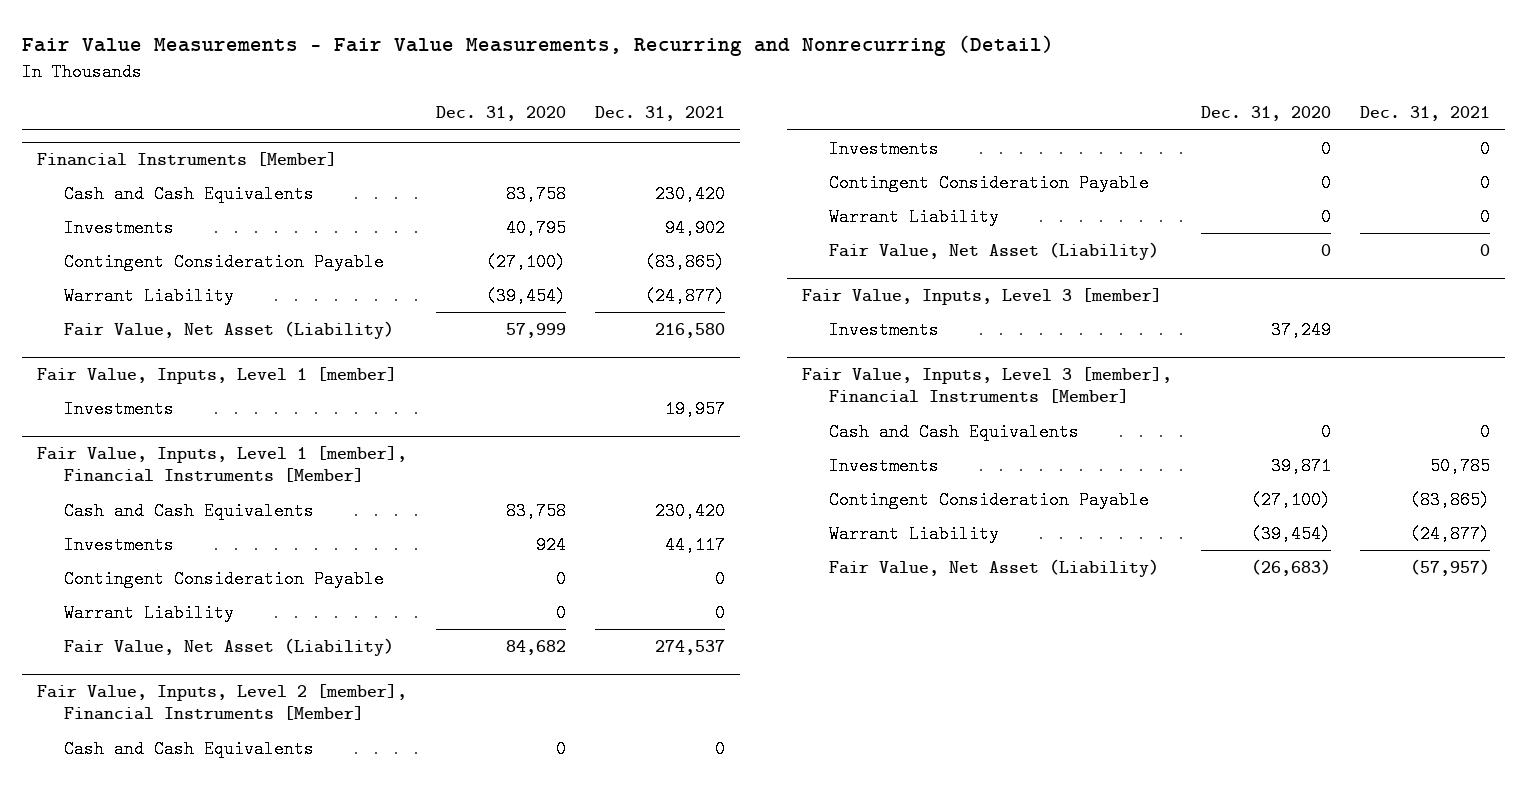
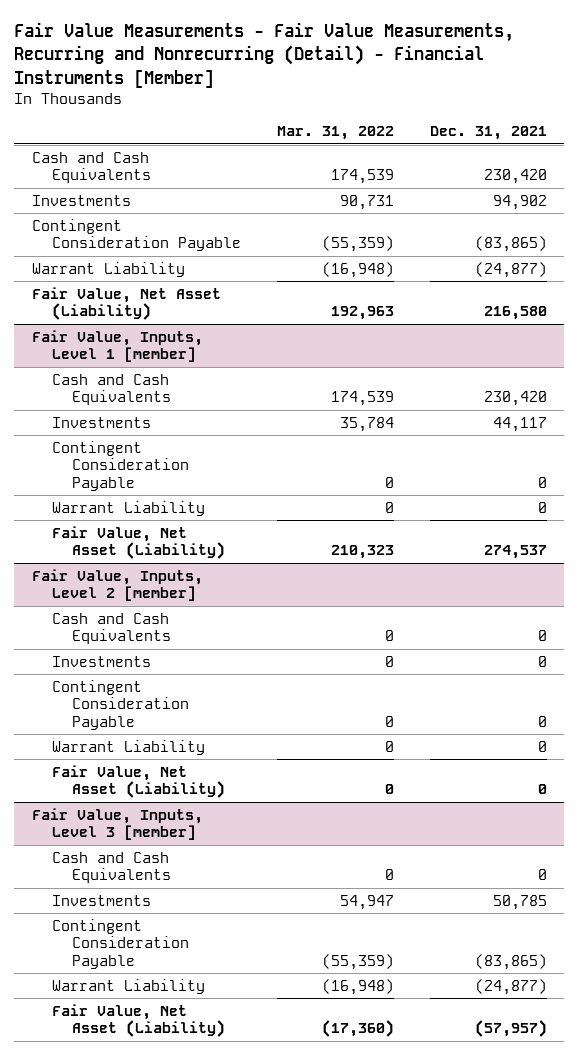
[22,35,1055,57] Fair Value Measurements - Fair Value Measurements, Recurring and Nonrecurring (Detail) -> [14,22,515,88] Fair Value Measurements - Fair Value Measurements, Recurring and Nonrecurring (Detail) - Financial Instruments [Member]
[436,106,567,122] Dec. 31, 2020 -> none
none -> [276,126,394,141] Mar. 31, 2022
[36,152,337,167] Financial Instruments [Member] -> none
[63,399,174,418] Investments -> none
[36,446,407,483] Fair Value, Inputs, Level 1 [member], Financial Instruments [Member] -> none
[36,684,407,721] Fair Value, Inputs, Level 2 [member], Financial Instruments [Member] -> [32,568,204,602] Fair Value, Inputs, Level 2 [member]
[828,320,939,339] Investments -> none
[801,367,1172,404] Fair Value, Inputs, Level 3 [member], Financial Instruments [Member] -> none

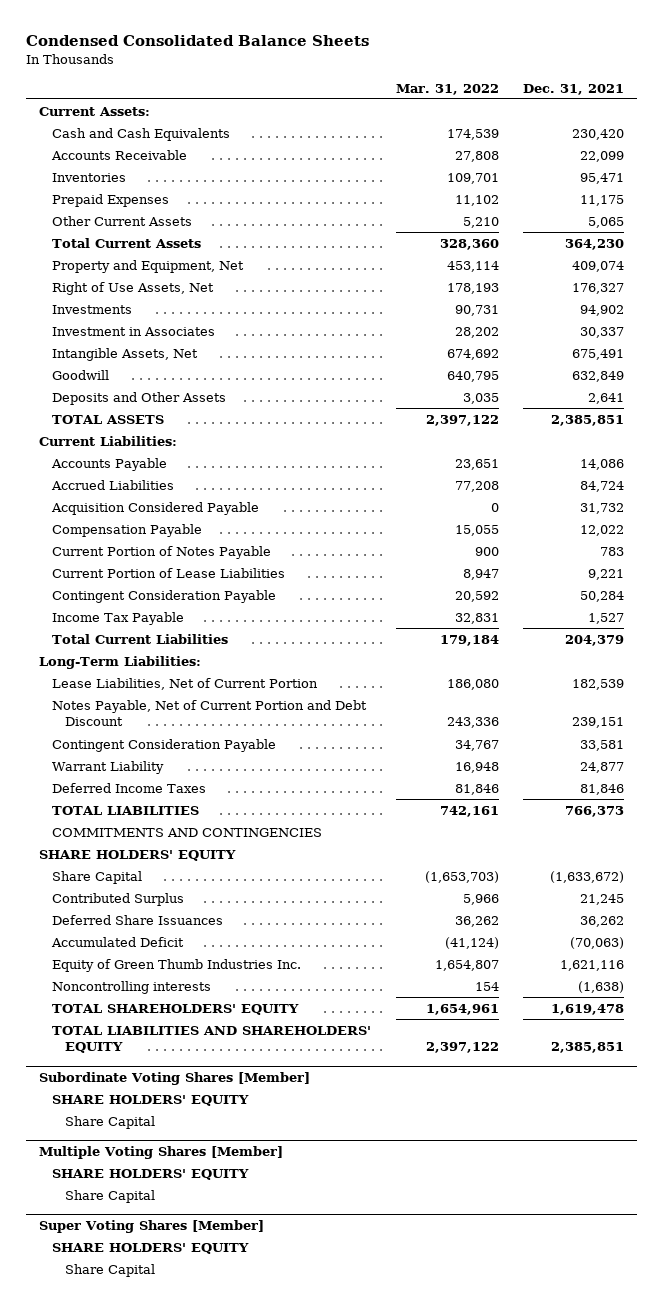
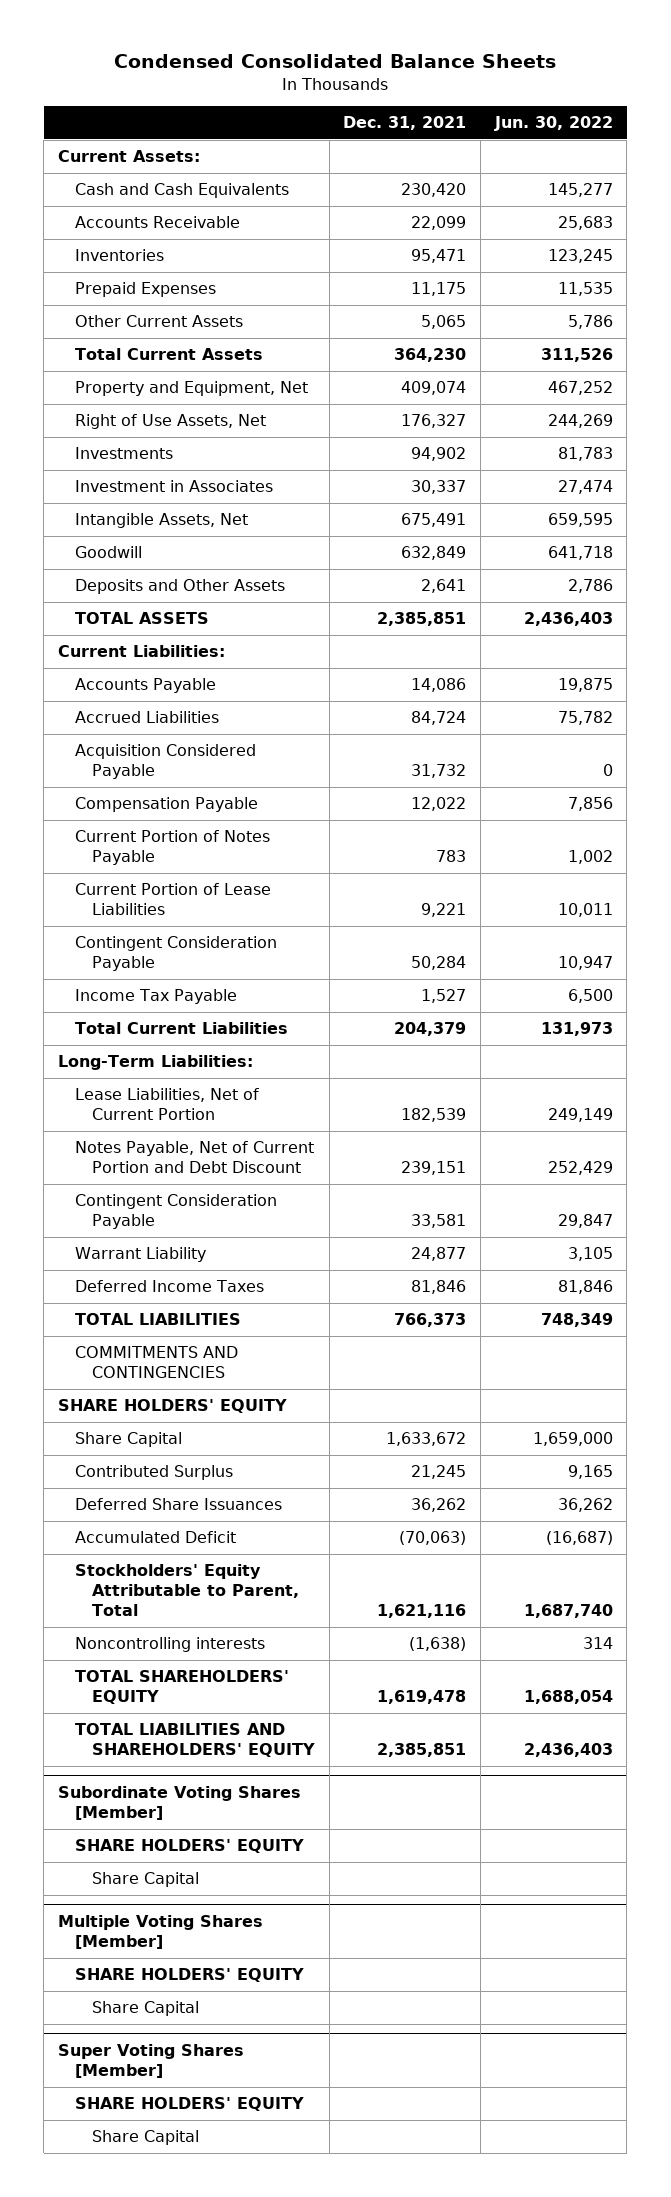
[395,83,499,95] Mar. 31, 2022 -> none
none -> [493,116,613,132] Jun. 30, 2022
[550,870,625,883] (1,633,672) -> [386,1432,467,1447] 1,633,672
[52,958,302,972] Equity of Green Thumb Industries Inc. -> [74,1564,300,1617] Stockholders' Equity Attributable to Parent, Total

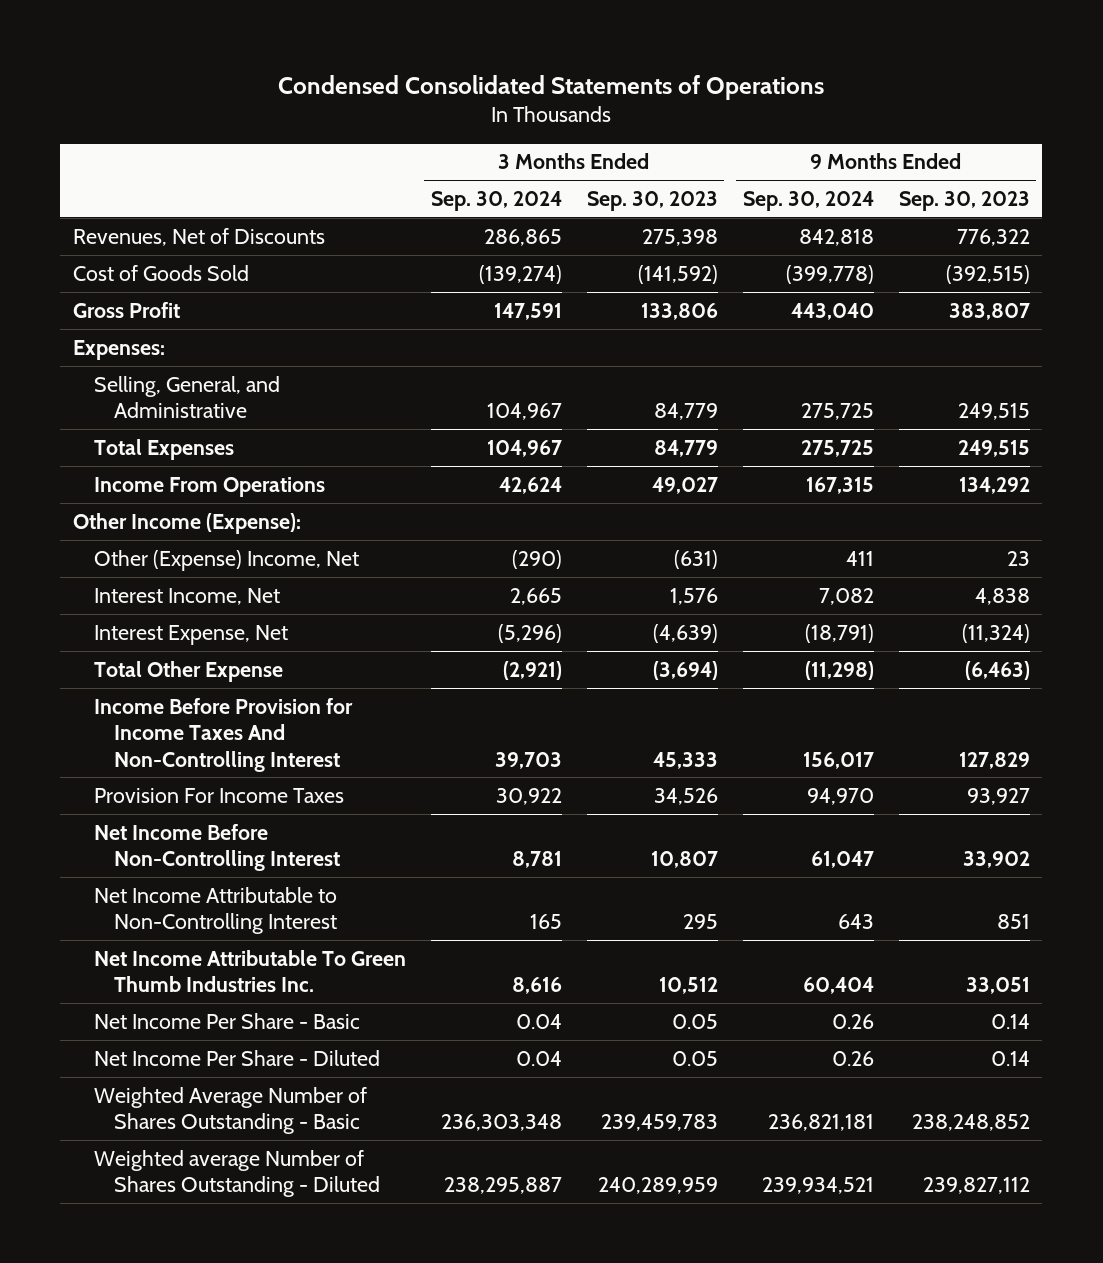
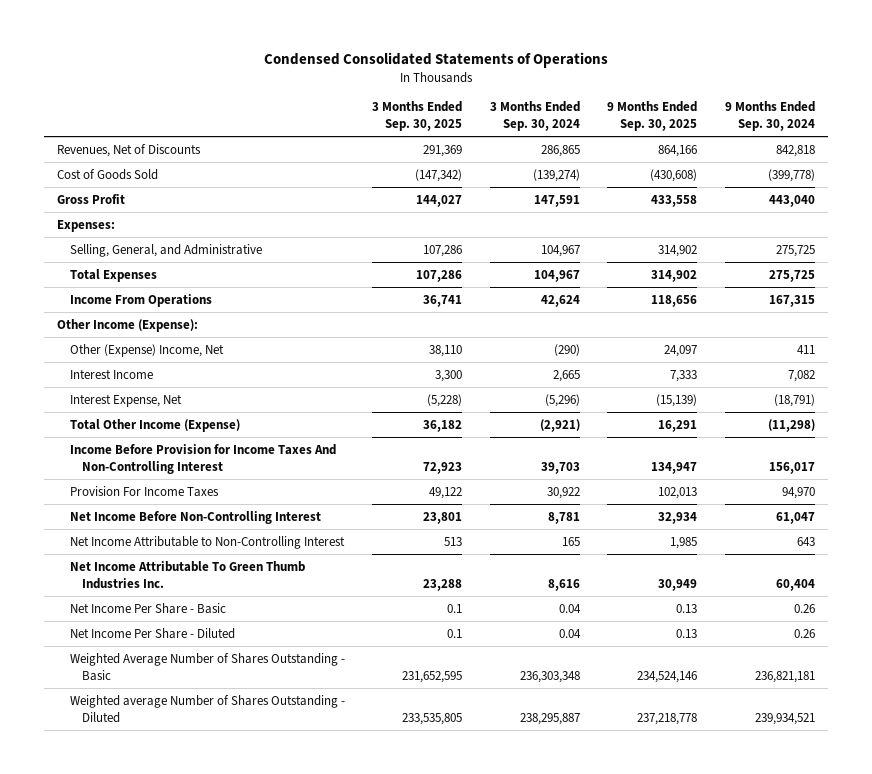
[586,190,718,211] Sep. 30, 2023 -> none
[898,190,1030,211] Sep. 30, 2023 -> none
none -> [372,101,463,132] 3 Months Ended Sep. 30, 2025
none -> [607,101,698,132] 9 Months Ended Sep. 30, 2025
[93,587,280,605] Interest Income, Net -> [69,368,153,379] Interest Income
[93,660,283,682] Total Other Expense -> [69,418,240,432] Total Other Income (Expense)

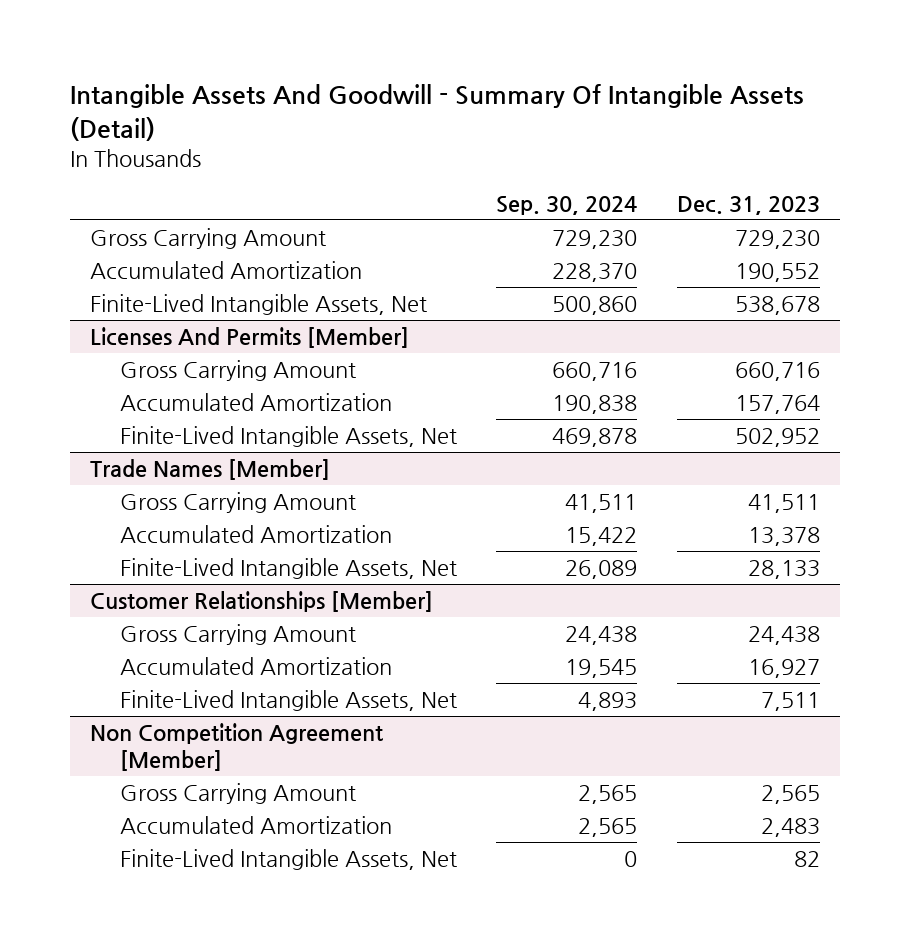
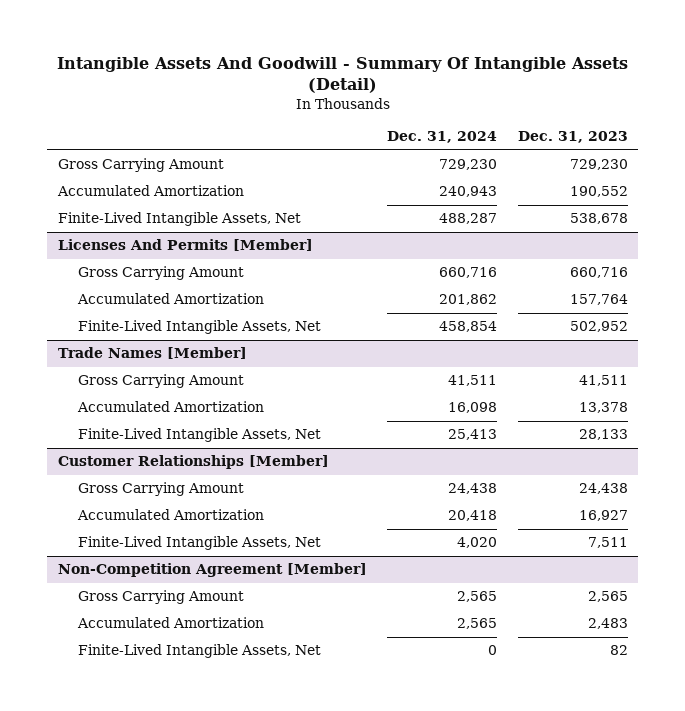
[496,195,638,215] Sep. 30, 2024 -> none
none -> [387,131,498,144] Dec. 31, 2024
[90,722,384,771] Non Competition Agreement [Member] -> [57,563,367,578] Non-Competition Agreement [Member]

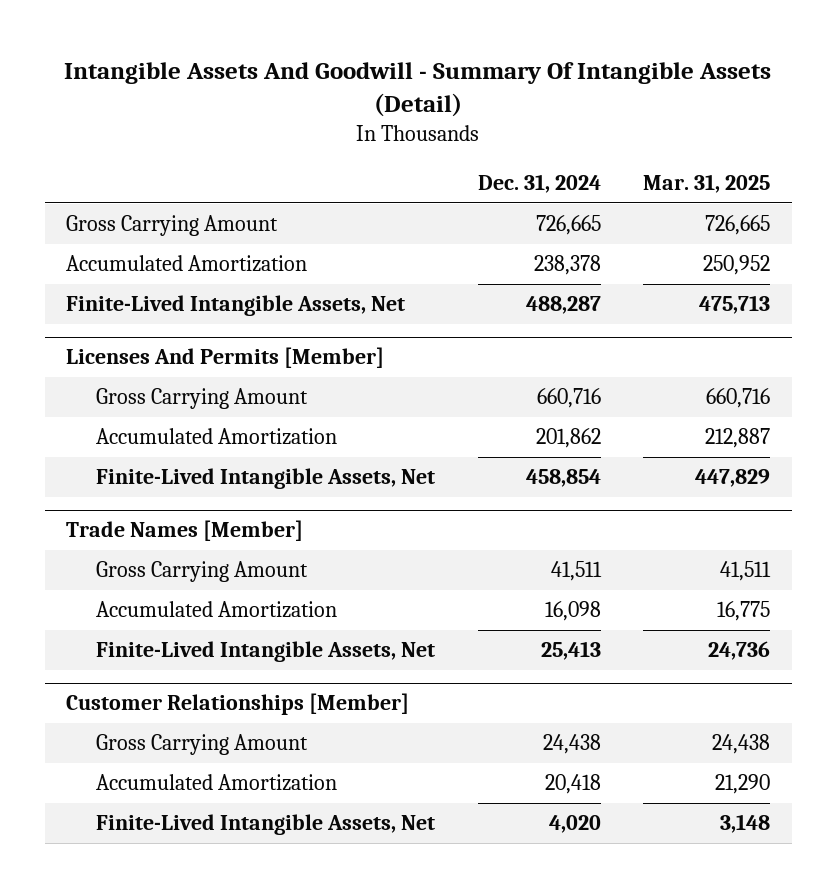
[517,131,628,144] Dec. 31, 2023 -> none
none -> [643,173,771,193] Mar. 31, 2025
[439,159,498,171] 729,230 -> [535,215,601,236] 726,665
[439,186,498,198] 240,943 -> [533,255,601,276] 238,378
[57,563,367,578] Non-Competition Agreement [Member] -> none
[77,590,244,605] Gross Carrying Amount -> none
[76,617,264,629] Accumulated Amortization -> none
[77,644,321,659] Finite-Lived Intangible Assets, Net -> none

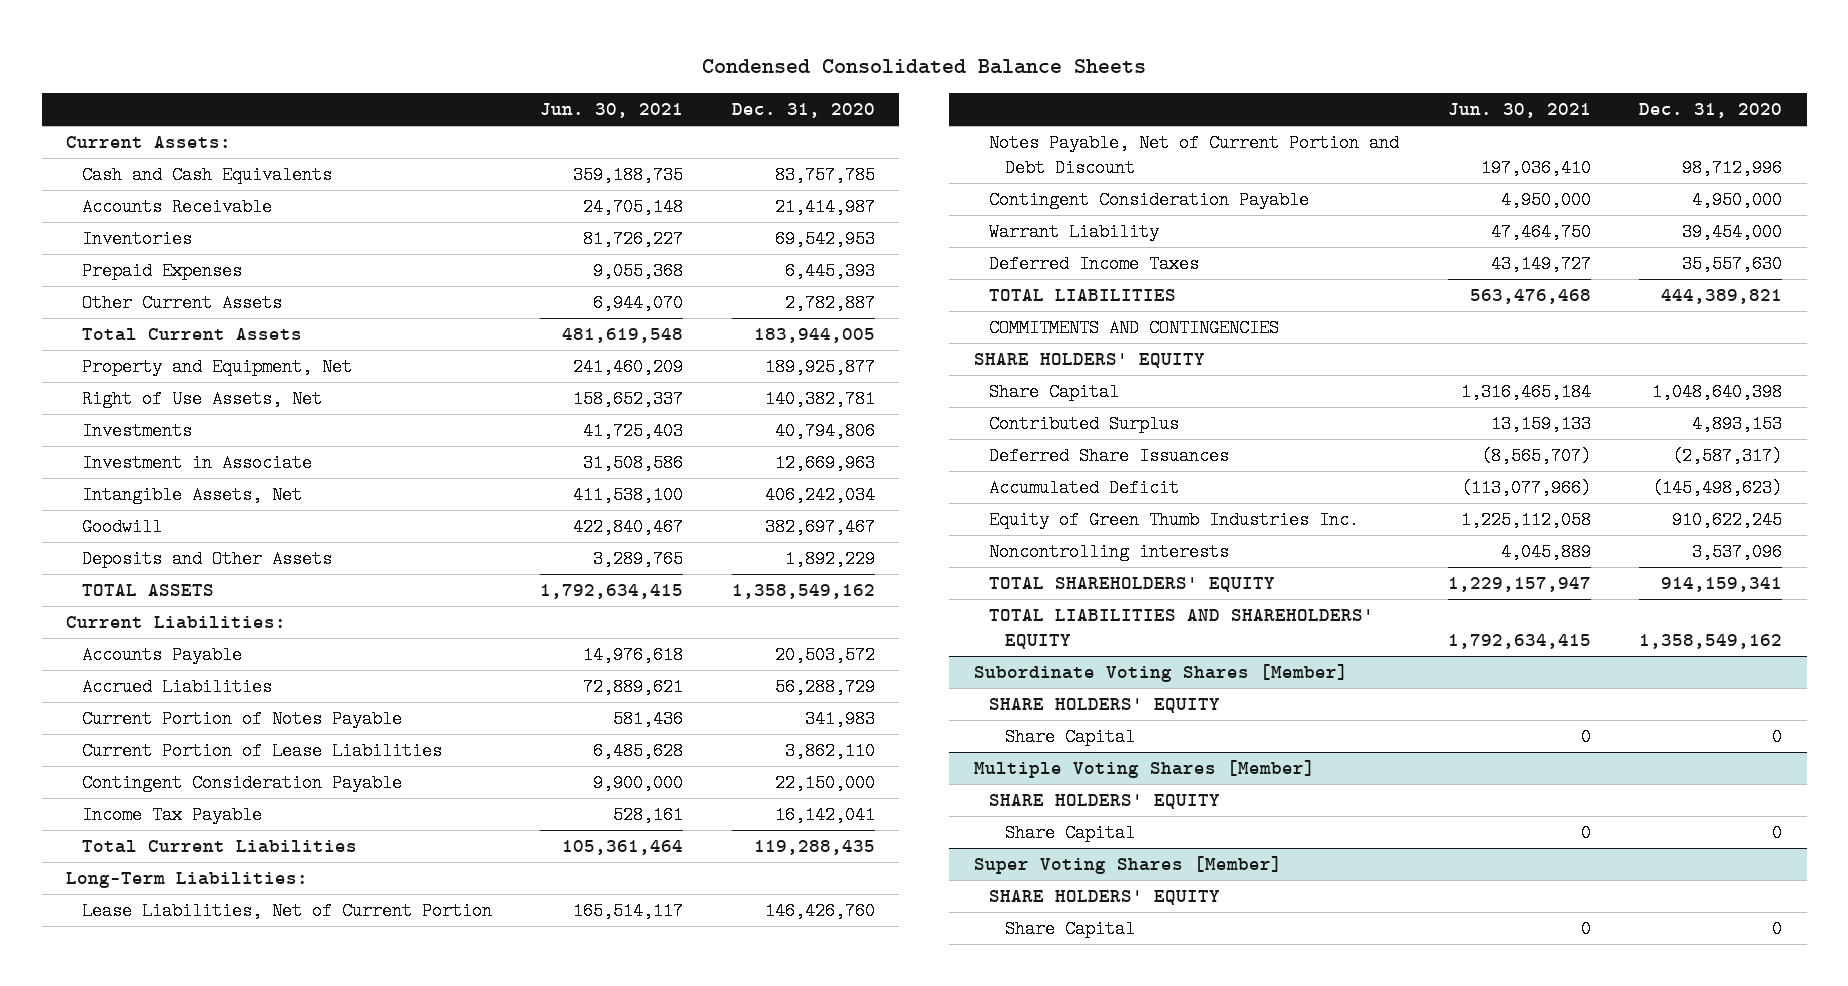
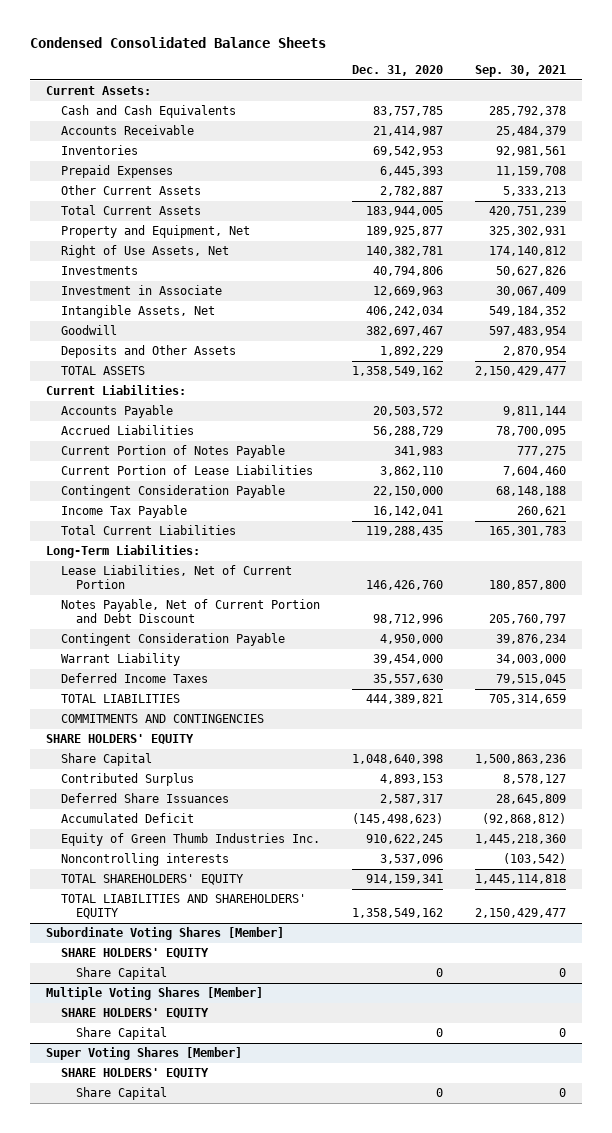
[540,103,684,119] Jun. 30, 2021 -> none
none -> [474,65,566,78] Sep. 30, 2021
[1672,447,1783,466] (2,587,317) -> [380,794,444,805] 2,587,317

